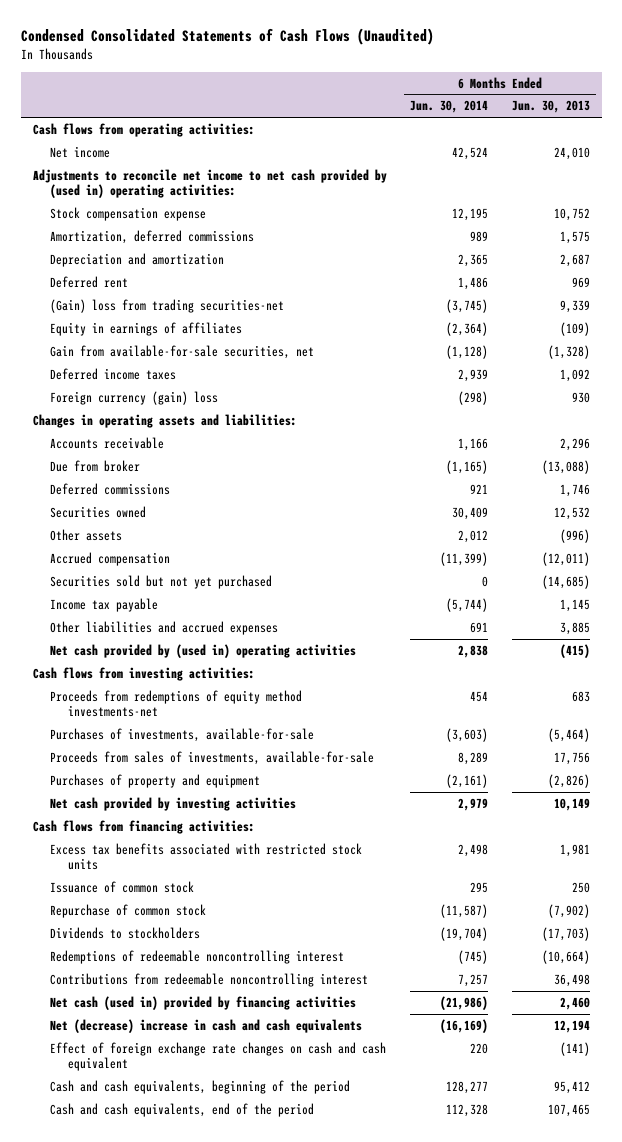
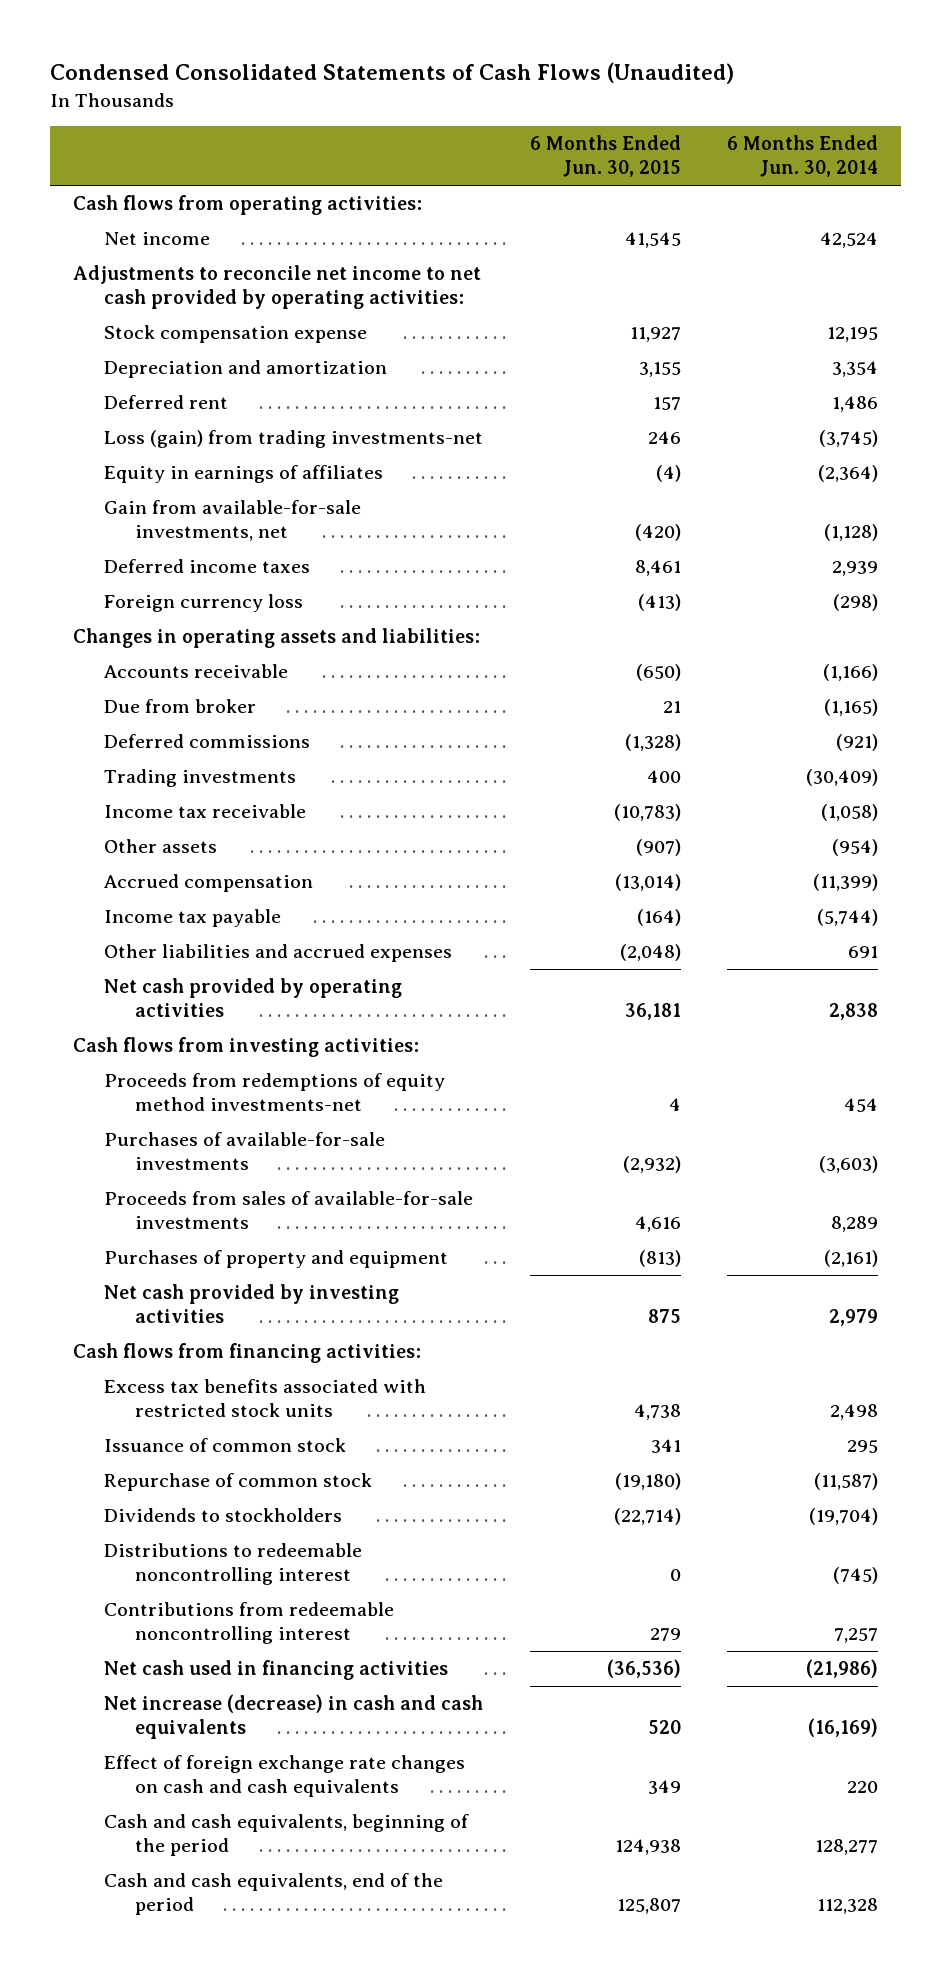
[511,100,590,114] Jun. 30, 2013 -> none
none -> [529,135,681,178] 6 Months Ended Jun. 30, 2015
[32,168,387,199] Adjustments to reconcile net income to net cash provided by (used in) operating activities: -> [73,265,482,310] Adjustments to reconcile net income to net cash provided by operating activities:
[50,229,255,244] Amortization, deferred commissions -> none
[458,253,489,267] 2,365 -> [832,361,879,378] 3,354
[50,298,285,313] (Gain) loss from trading securities-net -> [104,430,484,449] Loss (gain) from trading investments-net
[50,344,315,359] Gain from available-for-sale securities, net -> [104,500,362,542] Gain from available-for-sale investments, net
[50,390,219,405] Foreign currency (gain) loss -> [104,594,304,613] Foreign currency loss
[458,437,489,451] 1,166 -> [823,664,879,682] (1,166)
[50,505,147,518] Securities owned -> none
[470,483,489,494] 921 -> [836,734,879,752] (921)
none -> [104,769,297,788] Trading investments
none -> [104,804,307,819] Income tax receivable
[458,529,489,543] 2,012 -> [832,839,879,857] (954)
[50,574,273,589] Securities sold but not yet purchased -> none
[50,643,357,658] Net cash provided by (used in) operating activities -> [104,978,403,1018] Net cash provided by operating activities
[50,727,315,742] Purchases of investments, available-for-sale -> [104,1132,386,1171] Purchases of available-for-sale investments
[50,750,375,765] Proceeds from sales of investments, available-for-sale -> [104,1191,474,1230] Proceeds from sales of available-for-sale investments
[50,949,345,964] Redemptions of redeemable noncontrolling interest -> [104,1543,363,1586] Distributions to redeemable noncontrolling interest
[50,995,357,1010] Net cash (used in) provided by financing activities -> [104,1660,449,1681] Net cash used in financing activities
[50,1018,363,1033] Net (decrease) increase in cash and cash equivalents -> [104,1694,484,1740] Net increase (decrease) in cash and cash equivalents
[50,1041,387,1072] Effect of foreign exchange rate changes on cash and cash equivalent -> [104,1755,466,1798] Effect of foreign exchange rate changes on cash and cash equivalents

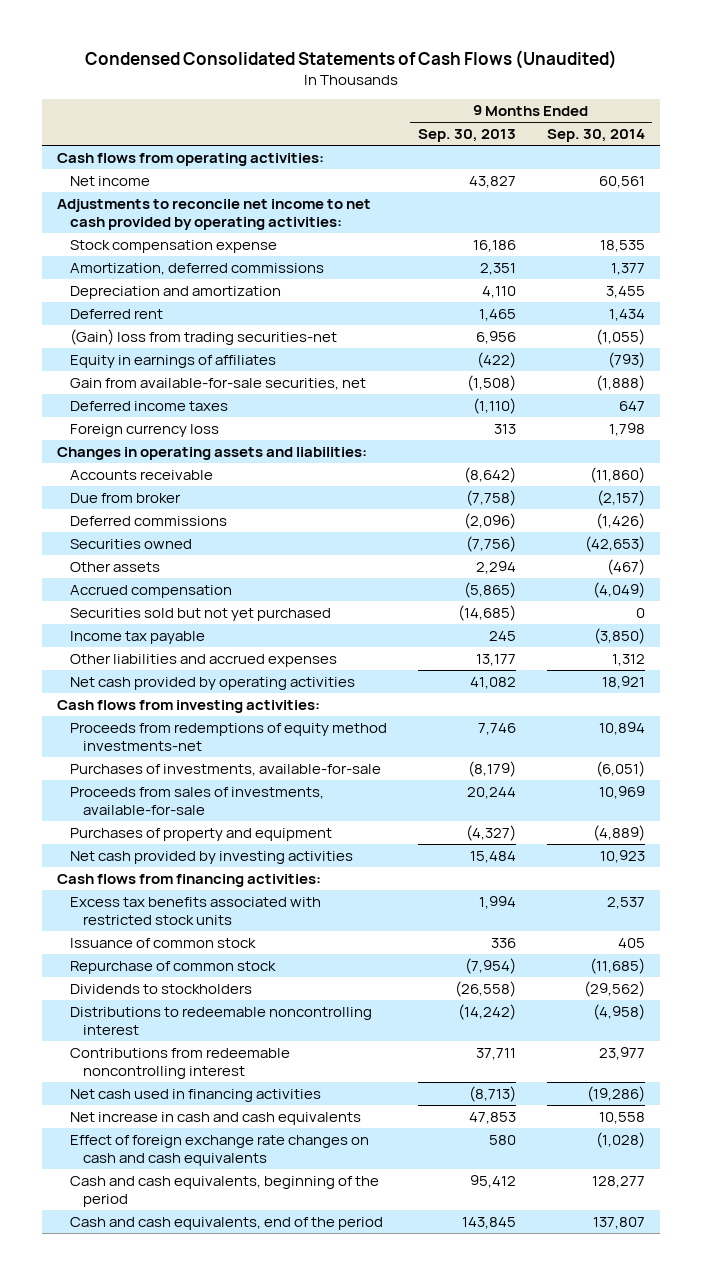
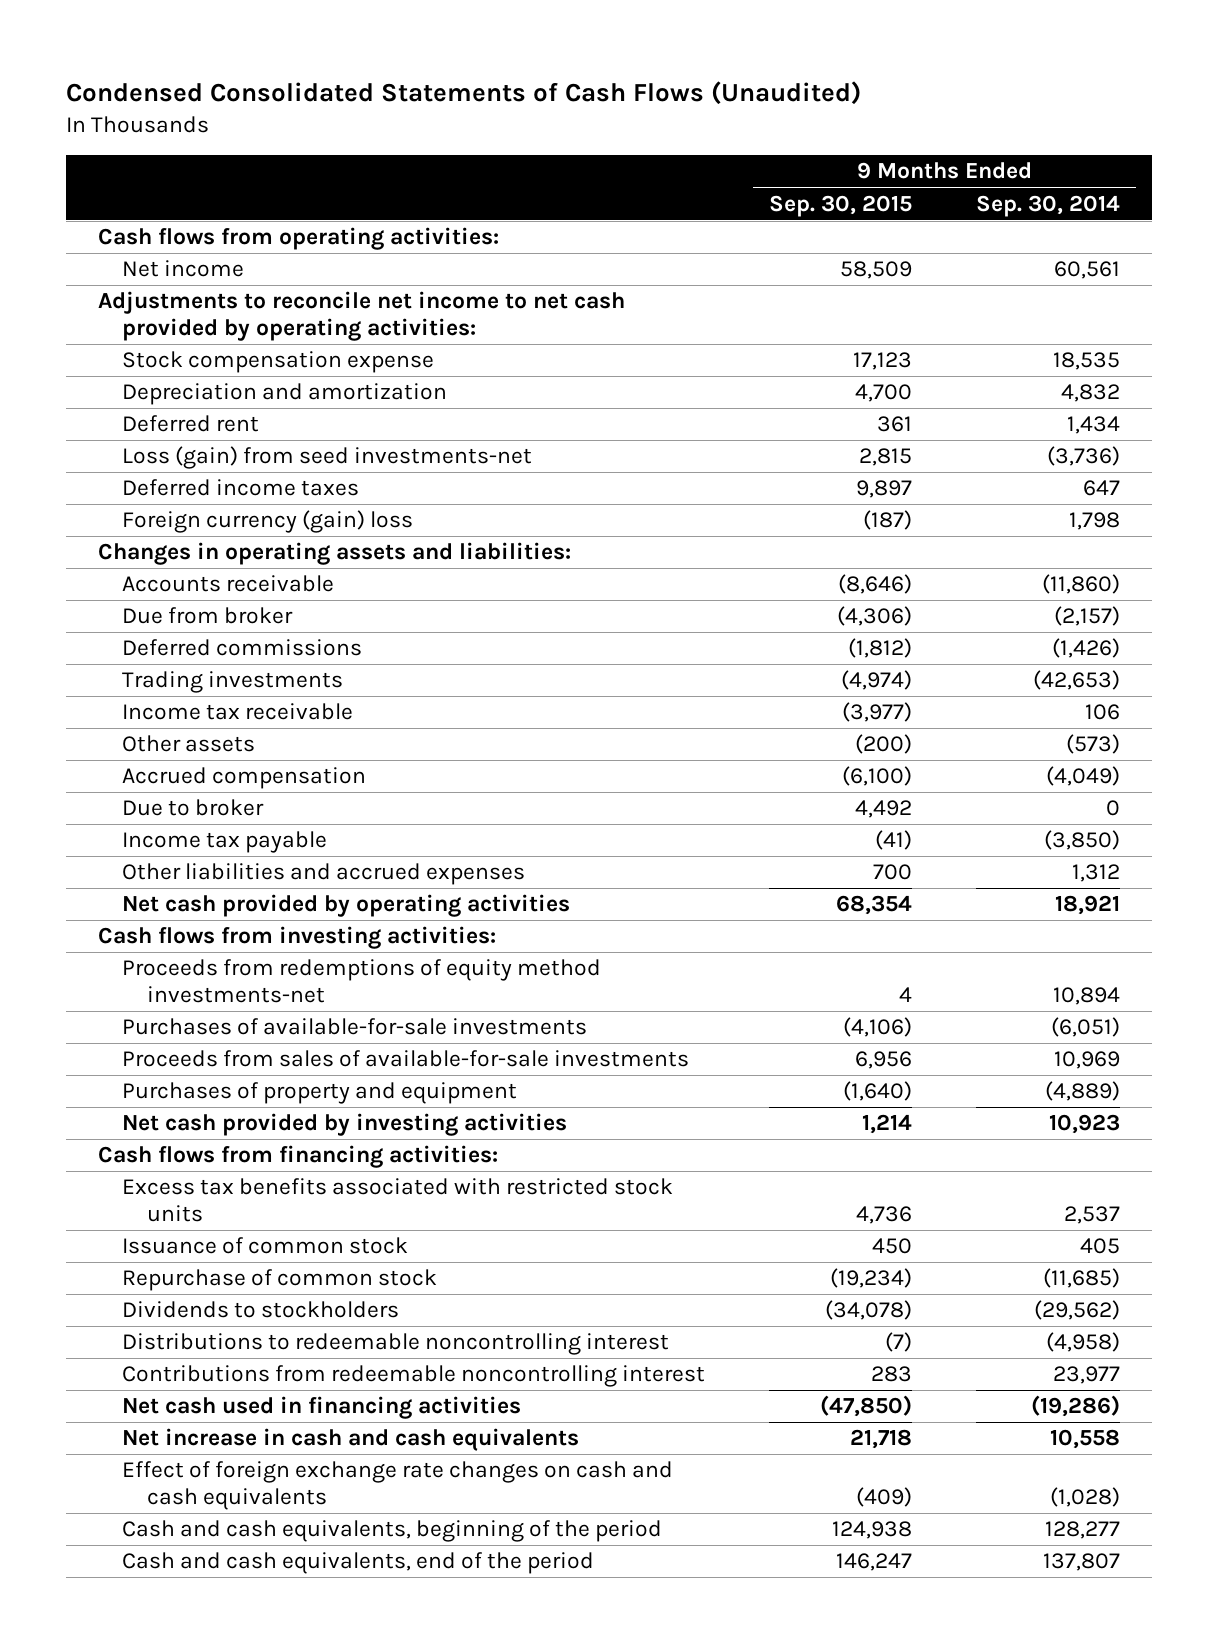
[417,129,516,143] Sep. 30, 2013 -> none
none -> [769,194,913,217] Sep. 30, 2015
[70,262,325,275] Amortization, deferred commissions -> none
[605,285,645,298] 3,455 -> [1061,384,1121,403] 4,832
[70,328,338,345] (Gain) loss from trading securities-net -> none
[70,354,277,368] Equity in earnings of affiliates -> none
[70,377,367,390] Gain from available-for-sale securities, net -> [122,446,533,470] Loss (gain) from seed investments-net
[595,374,645,391] (1,888) -> [1047,446,1121,467] (3,736)
[70,423,220,437] Foreign currency loss -> [122,510,414,534] Foreign currency (gain) loss
[70,538,193,549] Securities owned -> [122,671,344,694] Trading investments
none -> [122,703,354,721] Income tax receivable
[606,558,645,575] (467) -> [1066,734,1121,755] (573)
[70,607,332,621] Securities sold but not yet purchased -> none
none -> [122,799,265,817] Due to broker
[70,763,382,776] Purchases of investments, available-for-sale -> [122,1018,588,1036] Purchases of available-for-sale investments
[70,786,325,816] Proceeds from sales of investments, available-for-sale -> [122,1050,690,1068] Proceeds from sales of available-for-sale investments

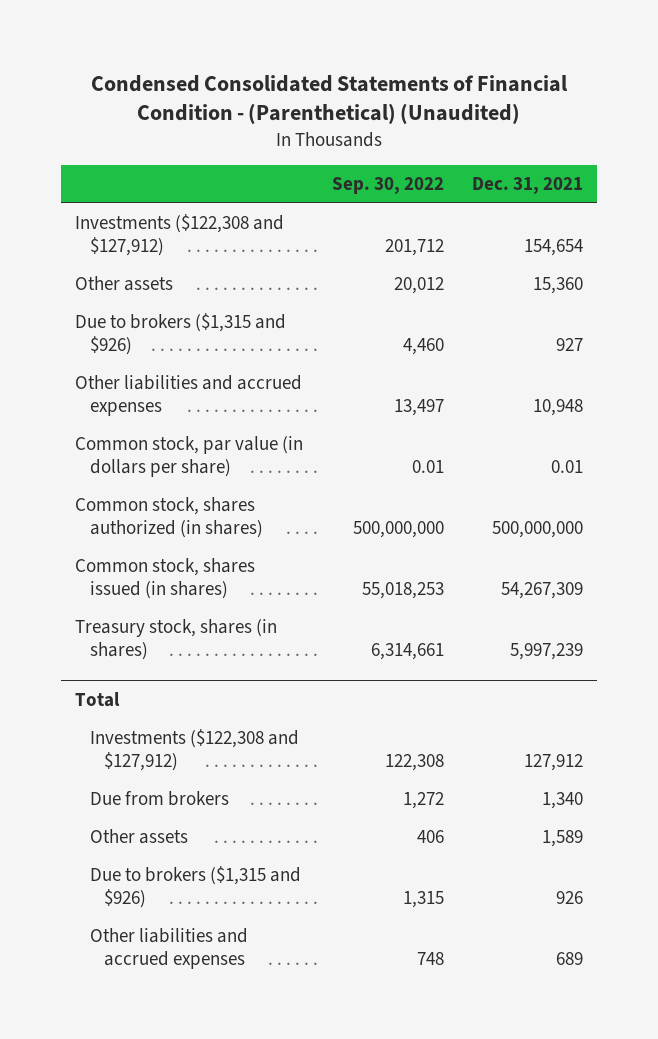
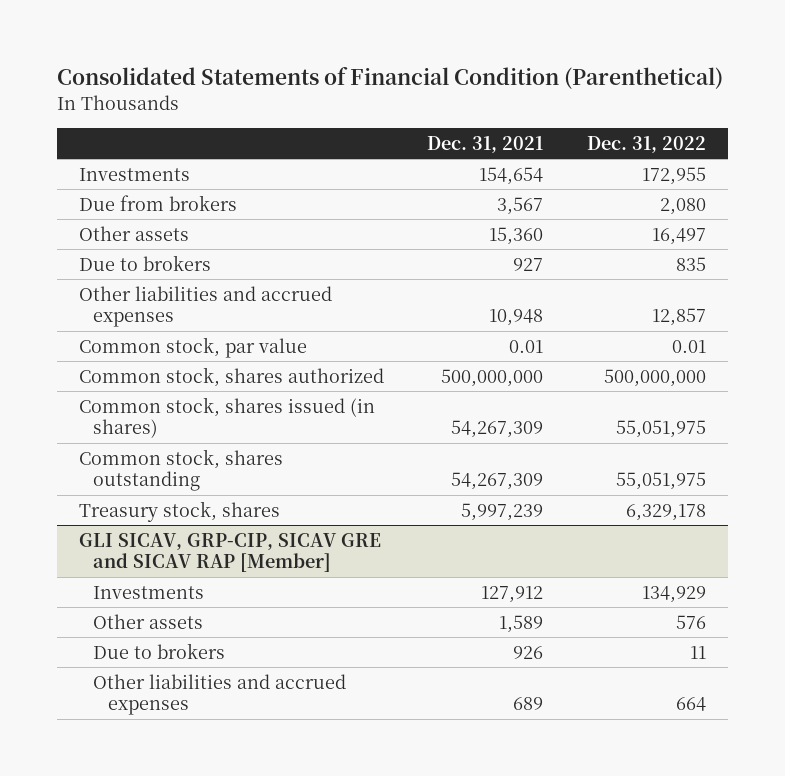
[91,74,569,125] Condensed Consolidated Statements of Financial Condition - (Parenthetical) (Unaudited) -> [57,67,724,90] Consolidated Statements of Financial Condition (Parenthetical)
[331,176,444,194] Sep. 30, 2022 -> none
none -> [587,135,707,153] Dec. 31, 2022
[75,214,285,257] Investments ($122,308 and $127,912) -> [78,167,190,181] Investments
none -> [78,194,237,211] Due from brokers
[75,313,287,356] Due to brokers ($1,315 and $926) -> [78,254,211,271] Due to brokers
[75,436,304,478] Common stock, par value (in dollars per share) -> [78,336,307,358] Common stock, par value
[75,497,263,539] Common stock, shares authorized (in shares) -> [78,366,384,387] Common stock, shares authorized
[89,791,229,807] Due from brokers -> none
none -> [78,448,283,492] Common stock, shares outstanding
[75,619,278,661] Treasury stock, shares (in shares) -> [78,500,280,522] Treasury stock, shares
[75,691,121,707] Total -> [78,532,381,573] GLI SICAV, GRP-CIP, SICAV GRE and SICAV RAP [Member]
[89,729,299,772] Investments ($122,308 and $127,912) -> [93,585,205,599] Investments
[89,866,301,909] Due to brokers ($1,315 and $926) -> [93,642,226,659] Due to brokers

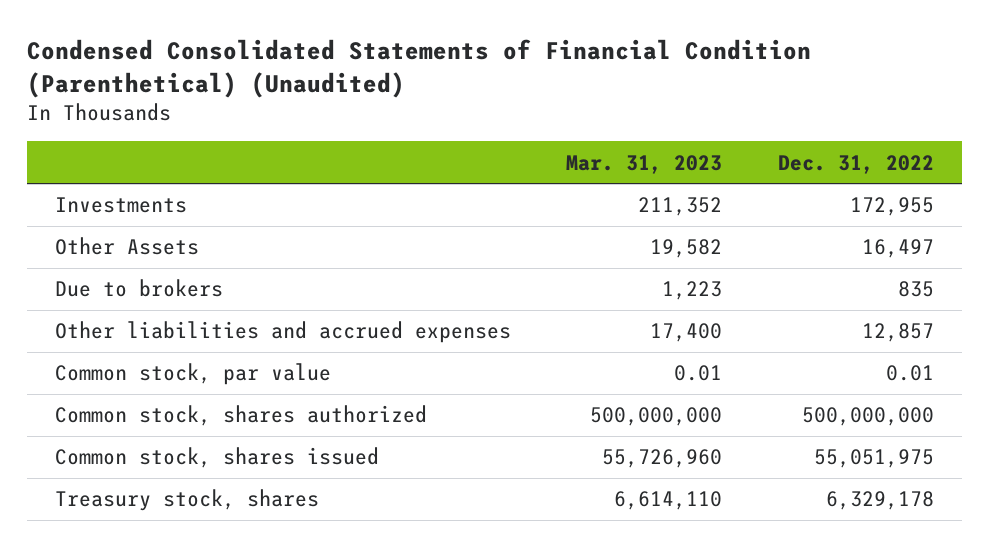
[57,67,724,90] Consolidated Statements of Financial Condition (Parenthetical) -> [26,39,811,99] Condensed Consolidated Statements of Financial Condition (Parenthetical) (Unaudited)
[427,135,544,153] Dec. 31, 2021 -> none
none -> [566,154,723,174] Mar. 31, 2023
[78,194,237,211] Due from brokers -> none
[78,225,189,241] Other assets -> [54,237,199,256] Other Assets
[78,448,283,492] Common stock, shares outstanding -> none
[78,396,375,439] Common stock, shares issued (in shares) -> [54,447,379,469] Common stock, shares issued
[78,532,381,573] GLI SICAV, GRP-CIP, SICAV GRE and SICAV RAP [Member] -> none
[93,585,205,599] Investments -> none
[93,613,204,629] Other assets -> none
[93,642,226,659] Due to brokers -> none
[93,673,347,716] Other liabilities and accrued expenses -> none

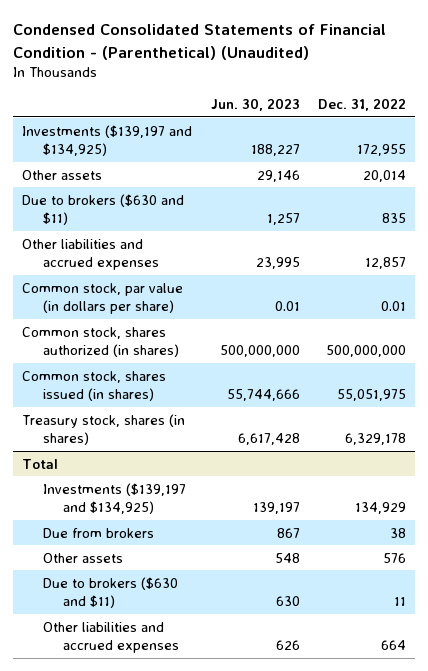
[26,39,811,99] Condensed Consolidated Statements of Financial Condition (Parenthetical) (Unaudited) -> [13,24,387,60] Condensed Consolidated Statements of Financial Condition - (Parenthetical) (Unaudited)
[566,154,723,174] Mar. 31, 2023 -> none
none -> [210,97,300,111] Jun. 30, 2023
[54,197,187,214] Investments -> [22,124,193,156] Investments ($139,197 and $134,925)
[54,237,199,256] Other Assets -> [22,169,103,180] Other assets
[861,239,934,259] 16,497 -> [362,169,406,182] 20,014
[54,279,223,298] Due to brokers -> [22,193,185,225] Due to brokers ($630 and $11)
[54,363,331,386] Common stock, par value -> [22,282,184,314] Common stock, par value (in dollars per share)
[54,405,427,427] Common stock, shares authorized -> [22,326,179,357] Common stock, shares authorized (in shares)
[54,447,379,469] Common stock, shares issued -> [22,370,167,401] Common stock, shares issued (in shares)
[54,489,319,512] Treasury stock, shares -> [22,413,186,445] Treasury stock, shares (in shares)
none -> [22,458,59,469] Total
none -> [42,482,186,514] Investments ($139,197 and $134,925)
none -> [42,527,154,538] Due from brokers
none -> [42,552,123,563] Other assets
none -> [42,576,178,608] Due to brokers ($630 and $11)
none -> [42,621,179,653] Other liabilities and accrued expenses

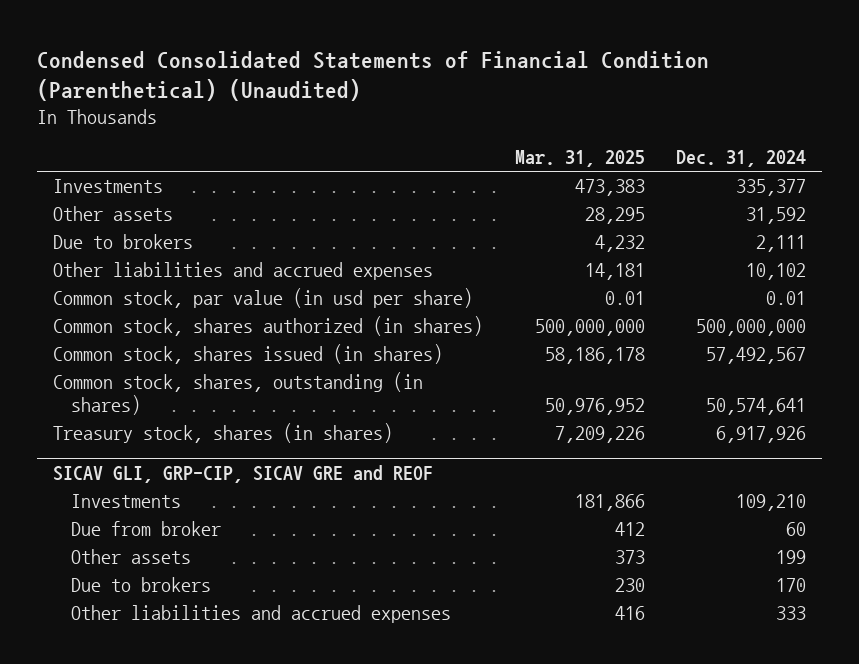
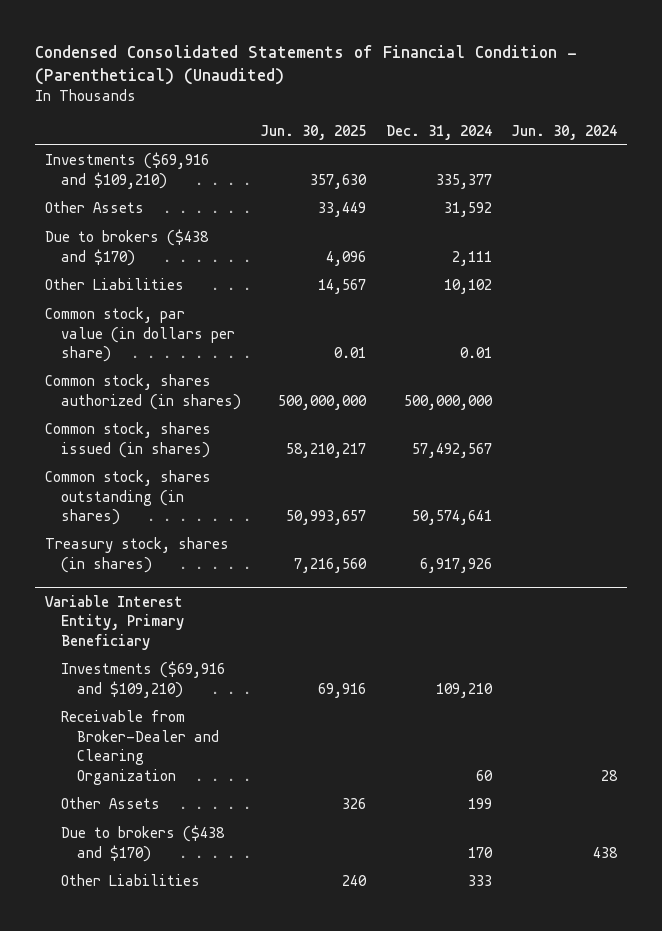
[36,51,709,102] Condensed Consolidated Statements of Financial Condition (Parenthetical) (Unaudited) -> [34,45,577,86] Condensed Consolidated Statements of Financial Condition - (Parenthetical) (Unaudited)
[514,150,645,168] Mar. 31, 2025 -> none
none -> [260,124,367,140] Jun. 30, 2025
none -> [511,124,618,140] Jun. 30, 2024
[52,179,163,194] Investments -> [44,152,209,189] Investments ($69,916 and $109,210)
[52,206,173,222] Other assets -> [44,201,144,214] Other Assets
[52,234,193,250] Due to brokers -> [44,229,209,266] Due to brokers ($438 and $170)
[52,262,433,281] Other liabilities and accrued expenses -> [44,278,184,291] Other Liabilities
[52,288,473,309] Common stock, par value (in usd per share) -> [44,307,235,363] Common stock, par value (in dollars per share)
[52,372,423,416] Common stock, shares, outstanding (in shares) -> [44,470,211,526] Common stock, shares outstanding (in shares)
[52,464,433,483] SICAV GLI, GRP-CIP, SICAV GRE and REOF -> none
none -> [44,595,184,650] Variable Interest Entity, Primary Beneficiary
[71,494,182,509] Investments -> [60,661,225,698] Investments ($69,916 and $109,210)
[71,521,222,537] Due from broker -> [60,710,220,785] Receivable from Broker-Dealer and Clearing Organization
[71,549,192,565] Other assets -> [60,797,160,810] Other Assets
[71,577,212,593] Due to brokers -> [60,825,225,862] Due to brokers ($438 and $170)
[71,605,452,624] Other liabilities and accrued expenses -> [60,874,200,887] Other Liabilities

